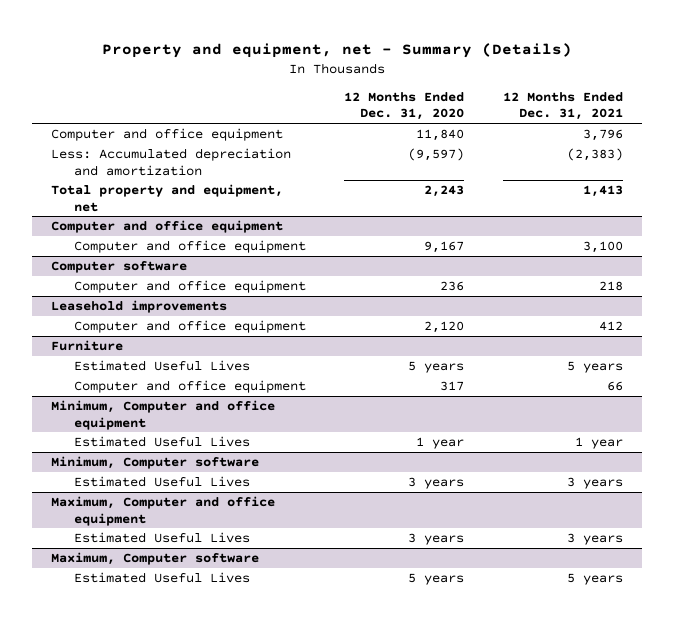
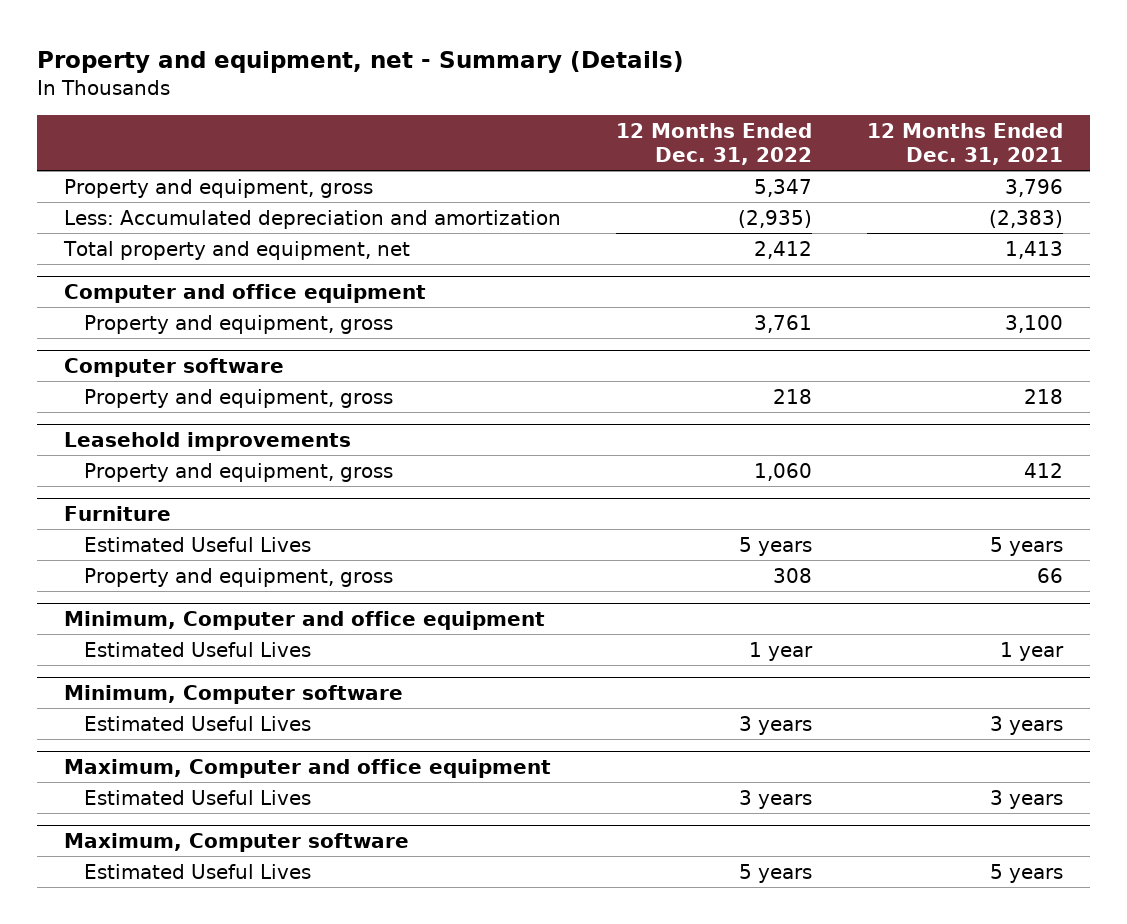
[344,92,465,121] 12 Months Ended Dec. 31, 2020 -> none
none -> [615,123,812,166] 12 Months Ended Dec. 31, 2022
[51,128,284,142] Computer and office equipment -> [64,178,374,198] Property and equipment, gross
[73,240,306,254] Computer and office equipment -> [84,314,394,334] Property and equipment, gross
[73,280,306,294] Computer and office equipment -> [84,388,394,408] Property and equipment, gross
[73,320,306,334] Computer and office equipment -> [84,462,394,482] Property and equipment, gross
[73,380,306,394] Computer and office equipment -> [84,567,394,587] Property and equipment, gross

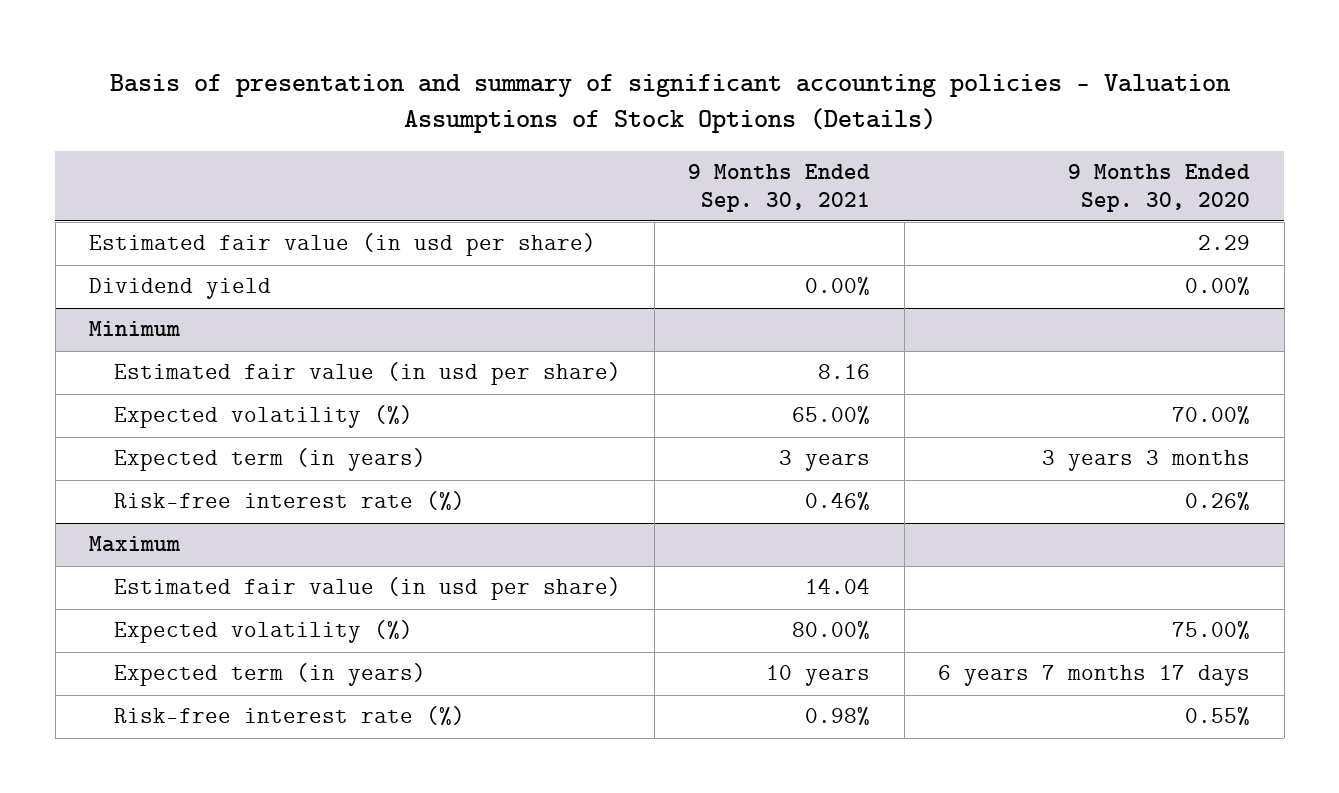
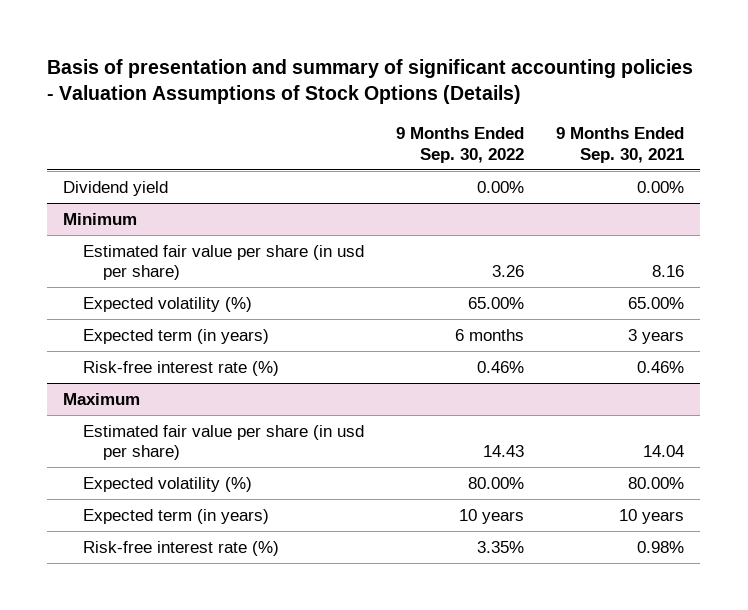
[1068,164,1251,212] 9 Months Ended Sep. 30, 2020 -> none
none -> [396,126,525,163] 9 Months Ended Sep. 30, 2022
[88,233,596,257] Estimated fair value (in usd per share) -> none
[113,362,621,386] Estimated fair value (in usd per share) -> [83,244,365,281] Estimated fair value per share (in usd per share)
[113,577,621,601] Estimated fair value (in usd per share) -> [83,424,365,461] Estimated fair value per share (in usd per share)

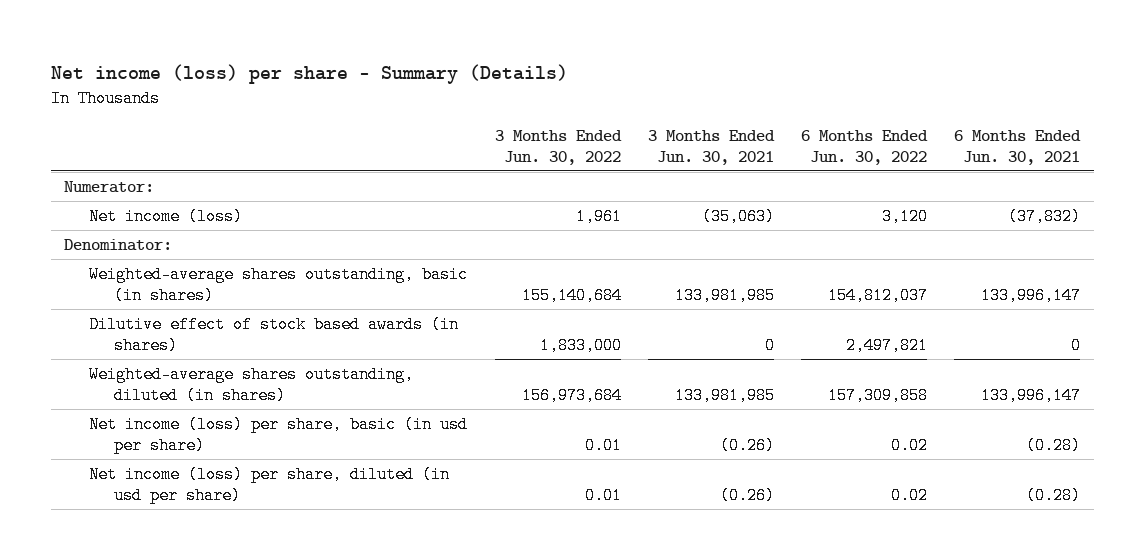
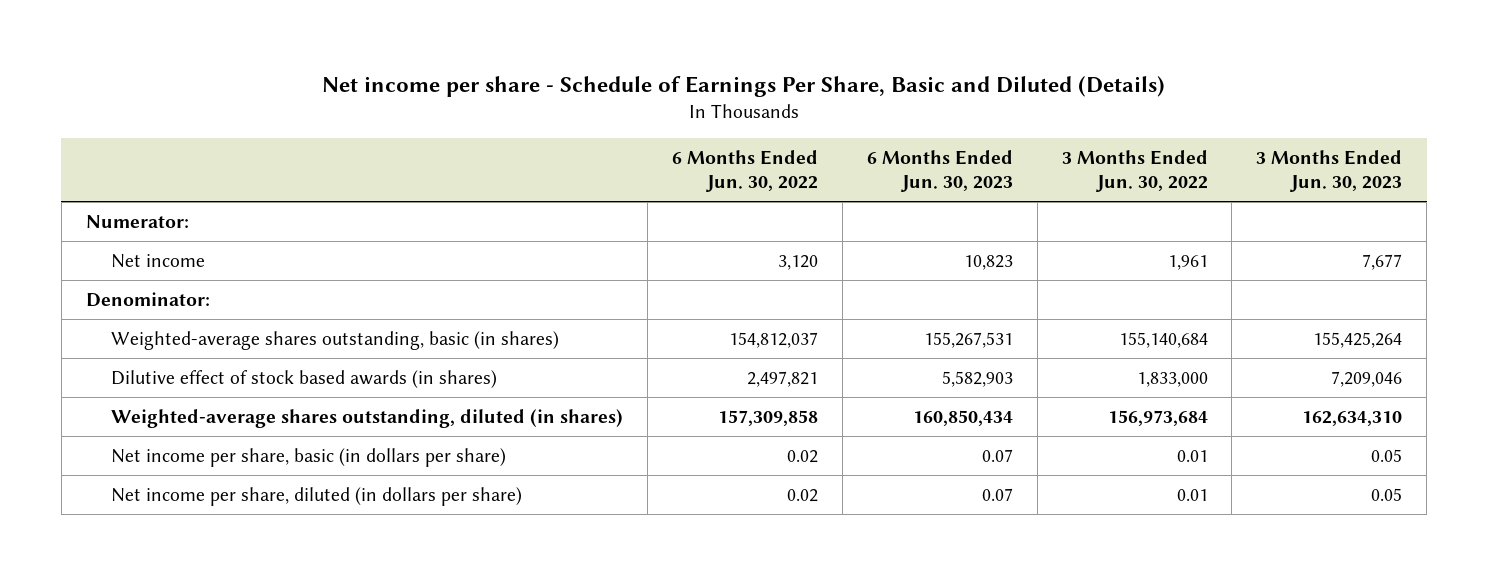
[50,63,568,84] Net income (loss) per share - Summary (Details) -> [321,75,1165,97] Net income per share - Schedule of Earnings Per Share, Basic and Diluted (Details)
[647,130,775,166] 3 Months Ended Jun. 30, 2021 -> none
[954,130,1082,166] 6 Months Ended Jun. 30, 2021 -> none
none -> [866,150,1013,193] 6 Months Ended Jun. 30, 2023
none -> [1256,150,1403,193] 3 Months Ended Jun. 30, 2023
[89,207,244,225] Net income (loss) -> [111,253,206,268] Net income
[89,415,469,454] Net income (loss) per share, basic (in usd per share) -> [111,447,507,467] Net income per share, basic (in dollars per share)
[89,465,451,504] Net income (loss) per share, diluted (in usd per share) -> [111,486,523,506] Net income per share, diluted (in dollars per share)

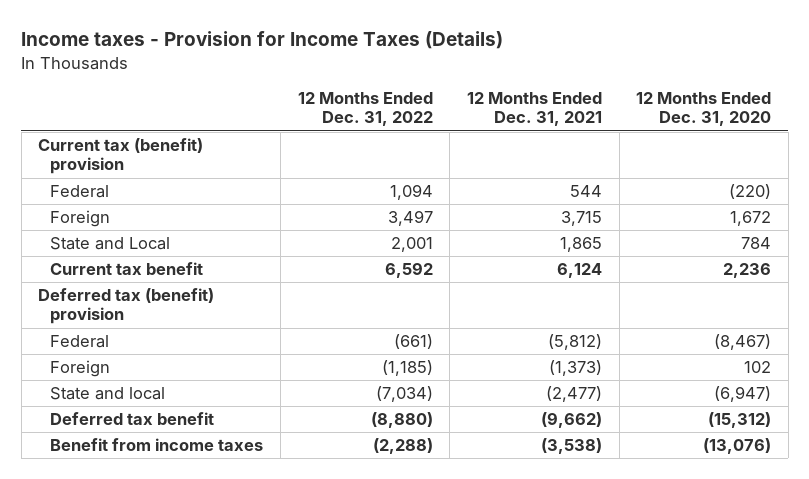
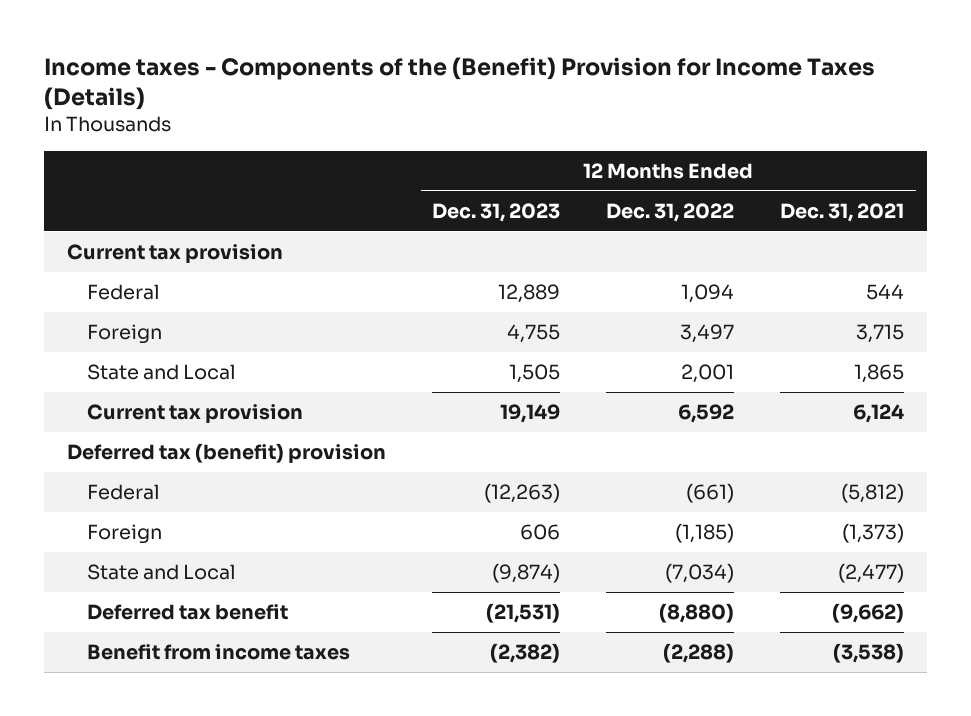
[21,31,504,50] Income taxes - Provision for Income Taxes (Details) -> [44,56,876,110] Income taxes - Components of the (Benefit) Provision for Income Taxes (Details)
[636,92,772,127] 12 Months Ended Dec. 31, 2020 -> none
none -> [432,202,561,222] Dec. 31, 2023
[38,138,204,175] Current tax (benefit) provision -> [67,244,284,264] Current tax provision
[50,262,204,276] Current tax benefit -> [87,404,304,424] Current tax provision
[50,387,166,401] State and local -> [87,564,237,581] State and Local

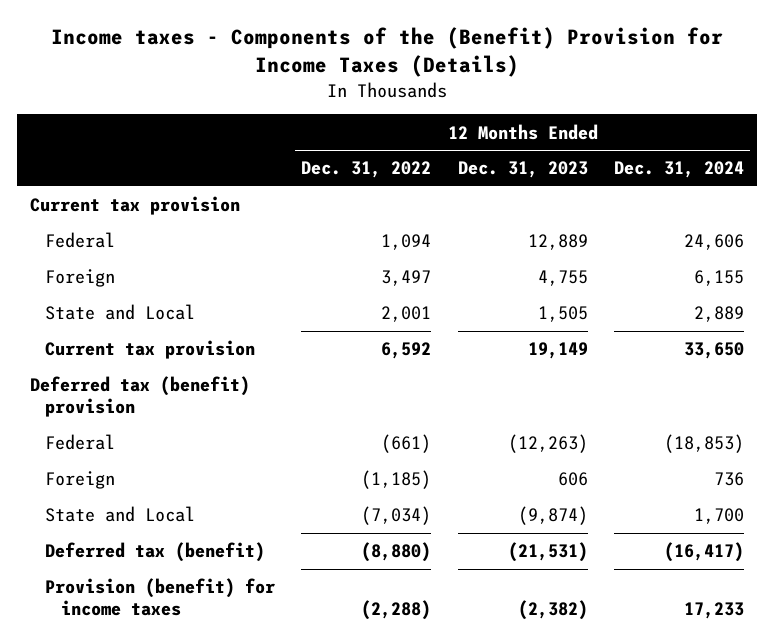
[780,202,905,222] Dec. 31, 2021 -> none
none -> [613,161,744,179] Dec. 31, 2024
[87,604,289,621] Deferred tax benefit -> [45,542,266,563] Deferred tax (benefit)
[87,644,351,661] Benefit from income taxes -> [45,578,276,617] Provision (benefit) for income taxes

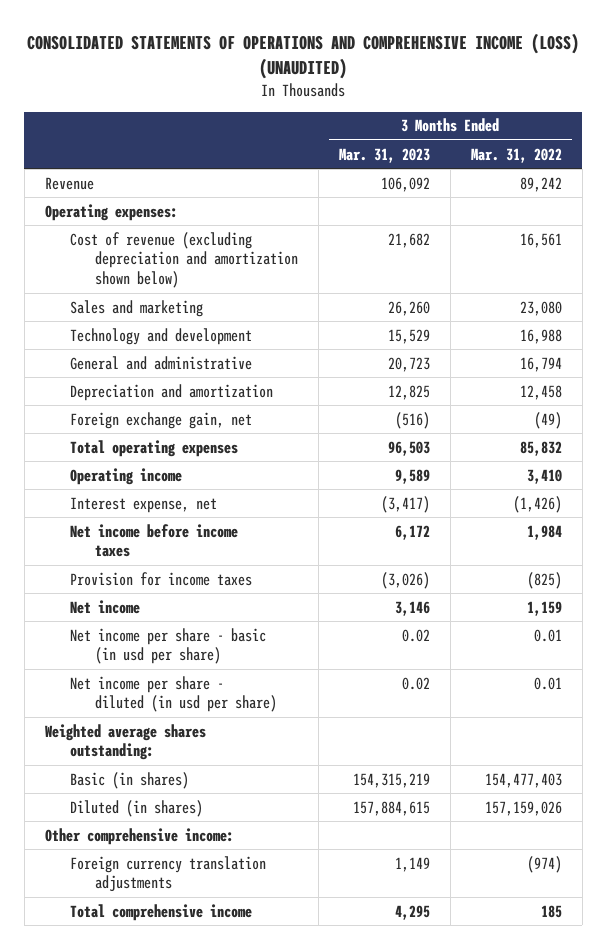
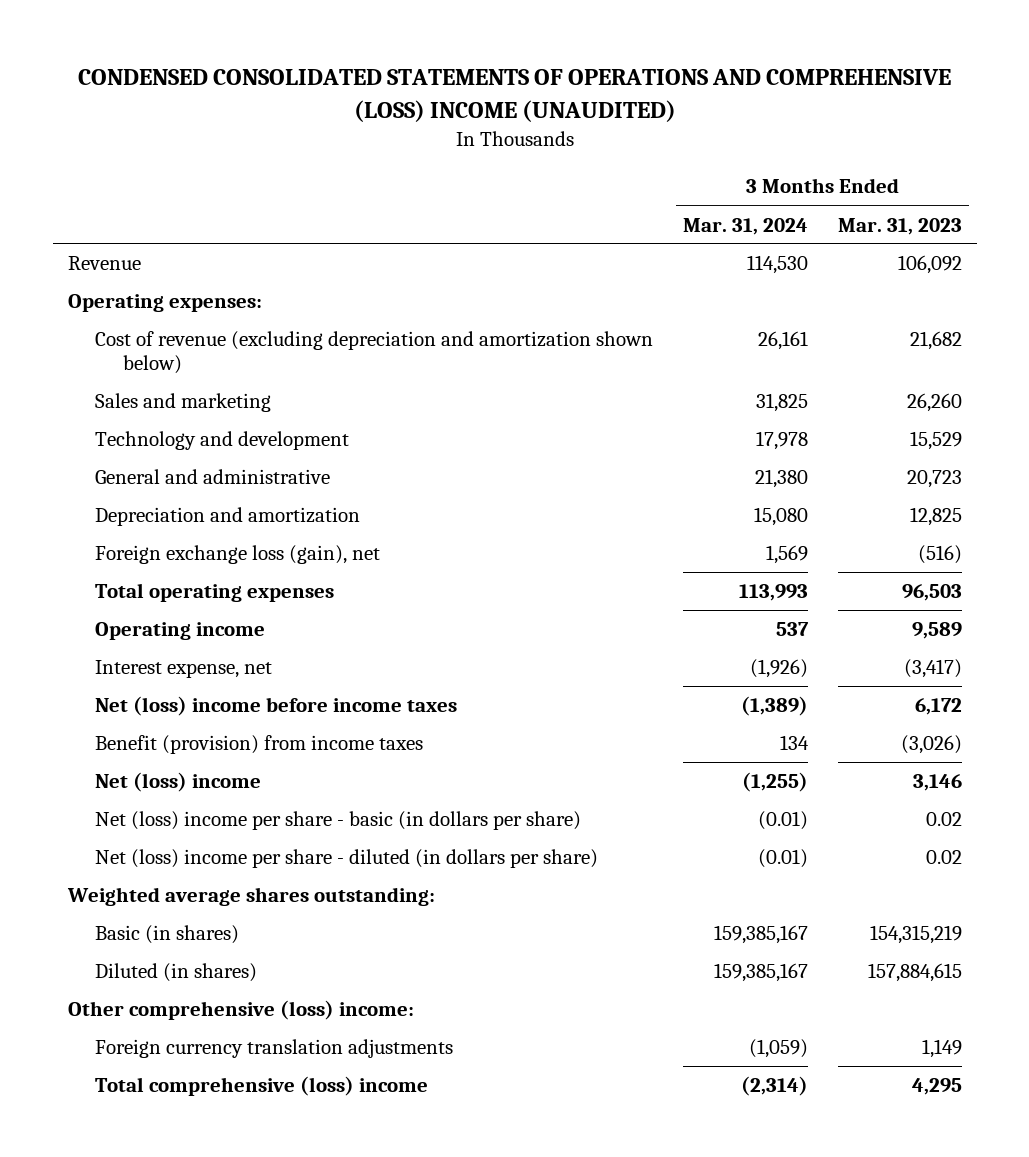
[27,33,580,80] CONSOLIDATED STATEMENTS OF OPERATIONS AND COMPREHENSIVE INCOME (LOSS) (UNAUDITED) -> [77,69,951,122] CONDENSED CONSOLIDATED STATEMENTS OF OPERATIONS AND COMPREHENSIVE (LOSS) INCOME (UNAUDITED)
[470,147,562,163] Mar. 31, 2022 -> none
none -> [683,217,809,235] Mar. 31, 2024
[69,411,252,429] Foreign exchange gain, net -> [95,545,381,565] Foreign exchange loss (gain), net
[69,523,238,558] Net income before income taxes -> [95,696,458,717] Net (loss) income before income taxes
[69,571,252,586] Provision for income taxes -> [95,735,424,755] Benefit (provision) from income taxes
[69,599,140,614] Net income -> [95,772,262,793] Net (loss) income
[69,627,266,665] Net income per share - basic (in usd per share) -> [95,811,582,831] Net (loss) income per share - basic (in dollars per share)
[69,675,277,713] Net income per share - diluted (in usd per share) -> [95,849,599,869] Net (loss) income per share - diluted (in dollars per share)
[44,827,234,845] Other comprehensive income: -> [67,1000,414,1021] Other comprehensive (loss) income:
[69,903,252,921] Total comprehensive income -> [95,1076,429,1097] Total comprehensive (loss) income

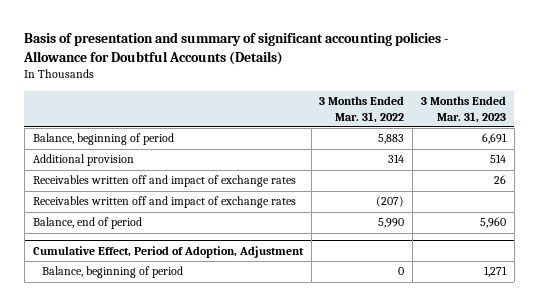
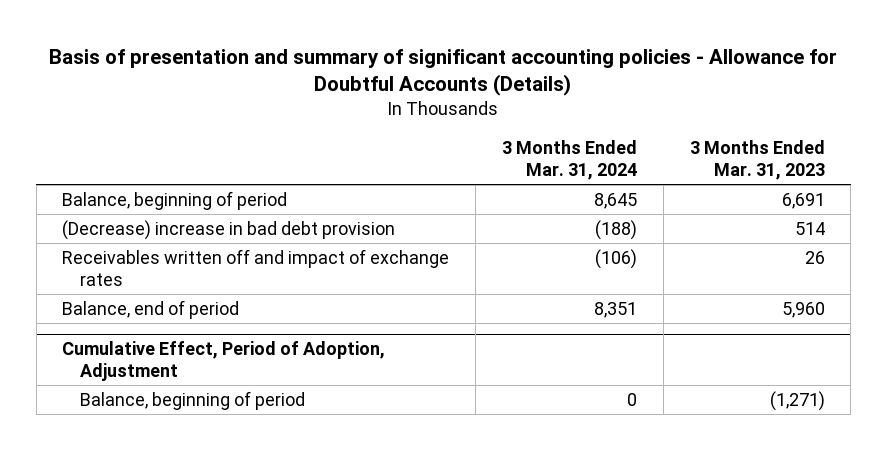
[319,96,405,123] 3 Months Ended Mar. 31, 2022 -> none
none -> [501,139,637,181] 3 Months Ended Mar. 31, 2024
[32,154,134,167] Additional provision -> [62,219,396,240] (Decrease) increase in bad debt provision
[32,196,296,209] Receivables written off and impact of exchange rates -> none
[483,266,507,278] 1,271 -> [769,390,825,411] (1,271)

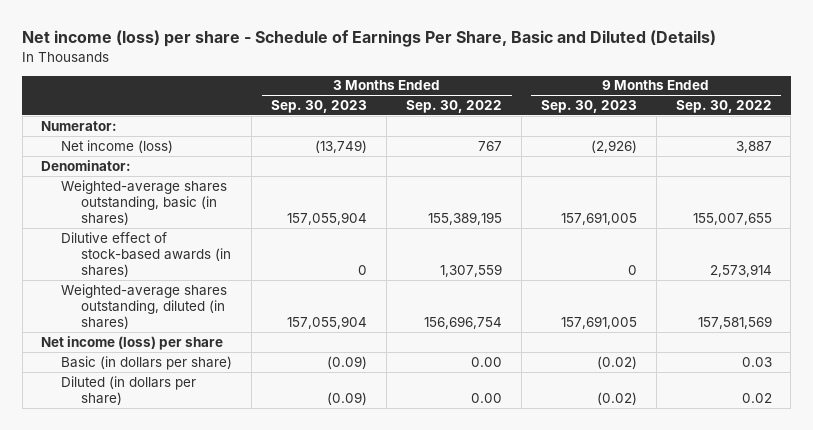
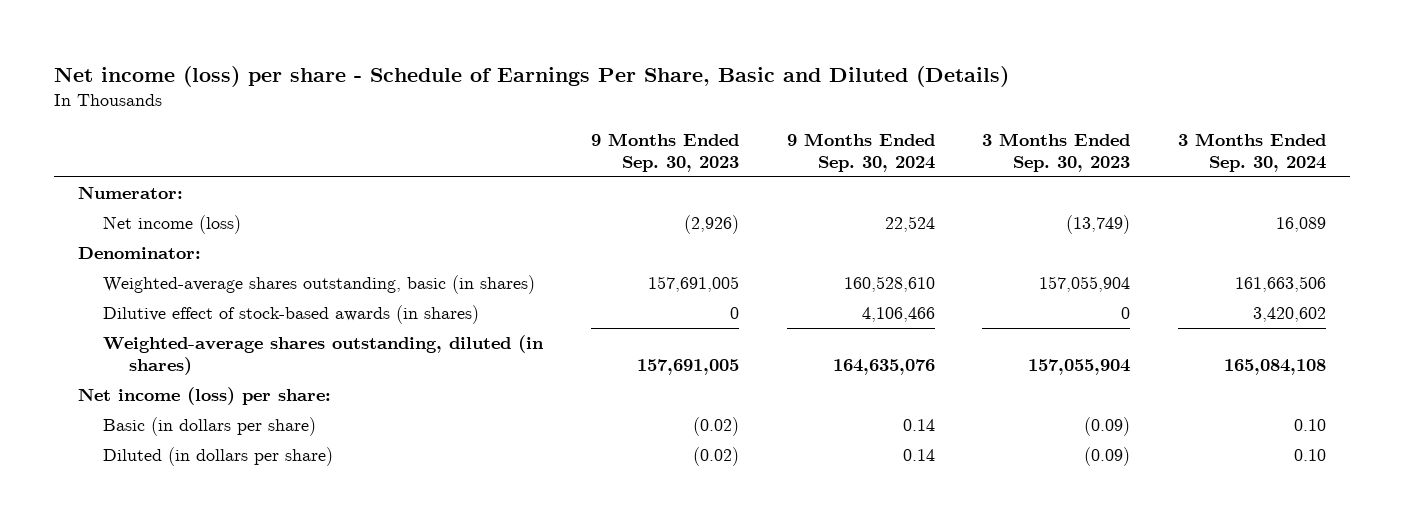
[405,99,502,113] Sep. 30, 2022 -> none
[675,99,772,113] Sep. 30, 2022 -> none
none -> [786,132,935,173] 9 Months Ended Sep. 30, 2024
none -> [1178,132,1327,173] 3 Months Ended Sep. 30, 2024
[41,335,224,350] Net income (loss) per share -> [77,387,331,406] Net income (loss) per share:

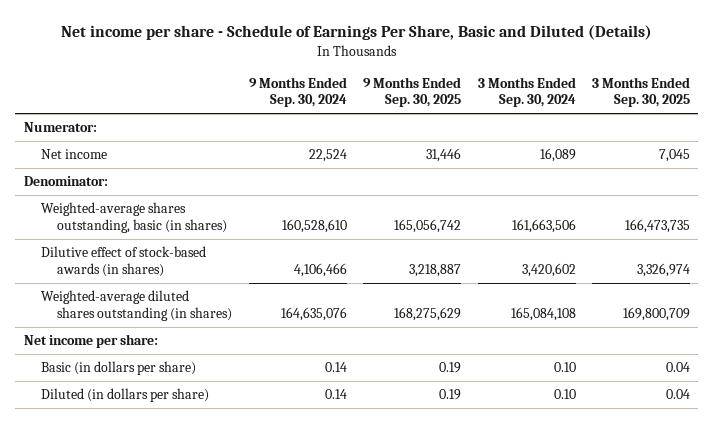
[53,65,1009,87] Net income (loss) per share - Schedule of Earnings Per Share, Basic and Diluted (Details) -> [60,25,652,41] Net income per share - Schedule of Earnings Per Share, Basic and Diluted (Details)
[590,132,739,173] 9 Months Ended Sep. 30, 2023 -> none
[982,132,1131,173] 3 Months Ended Sep. 30, 2023 -> none
none -> [363,76,462,108] 9 Months Ended Sep. 30, 2025
none -> [591,76,690,108] 3 Months Ended Sep. 30, 2025
[103,215,242,235] Net income (loss) -> [40,149,107,160] Net income
[103,335,545,376] Weighted-average shares outstanding, diluted (in shares) -> [40,290,233,321] Weighted-average diluted shares outstanding (in shares)
[77,387,331,406] Net income (loss) per share: -> [23,334,158,349] Net income per share:

